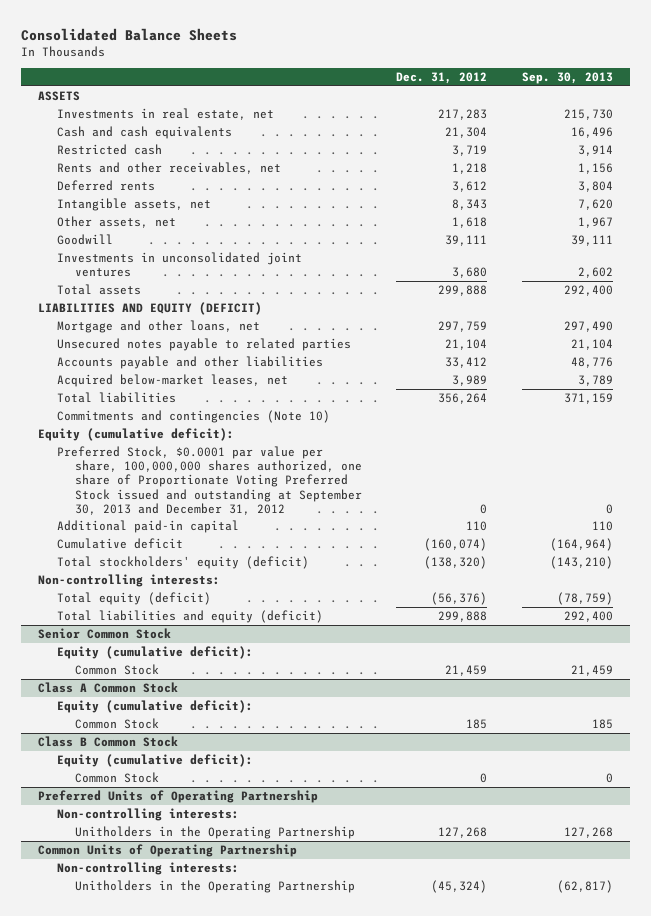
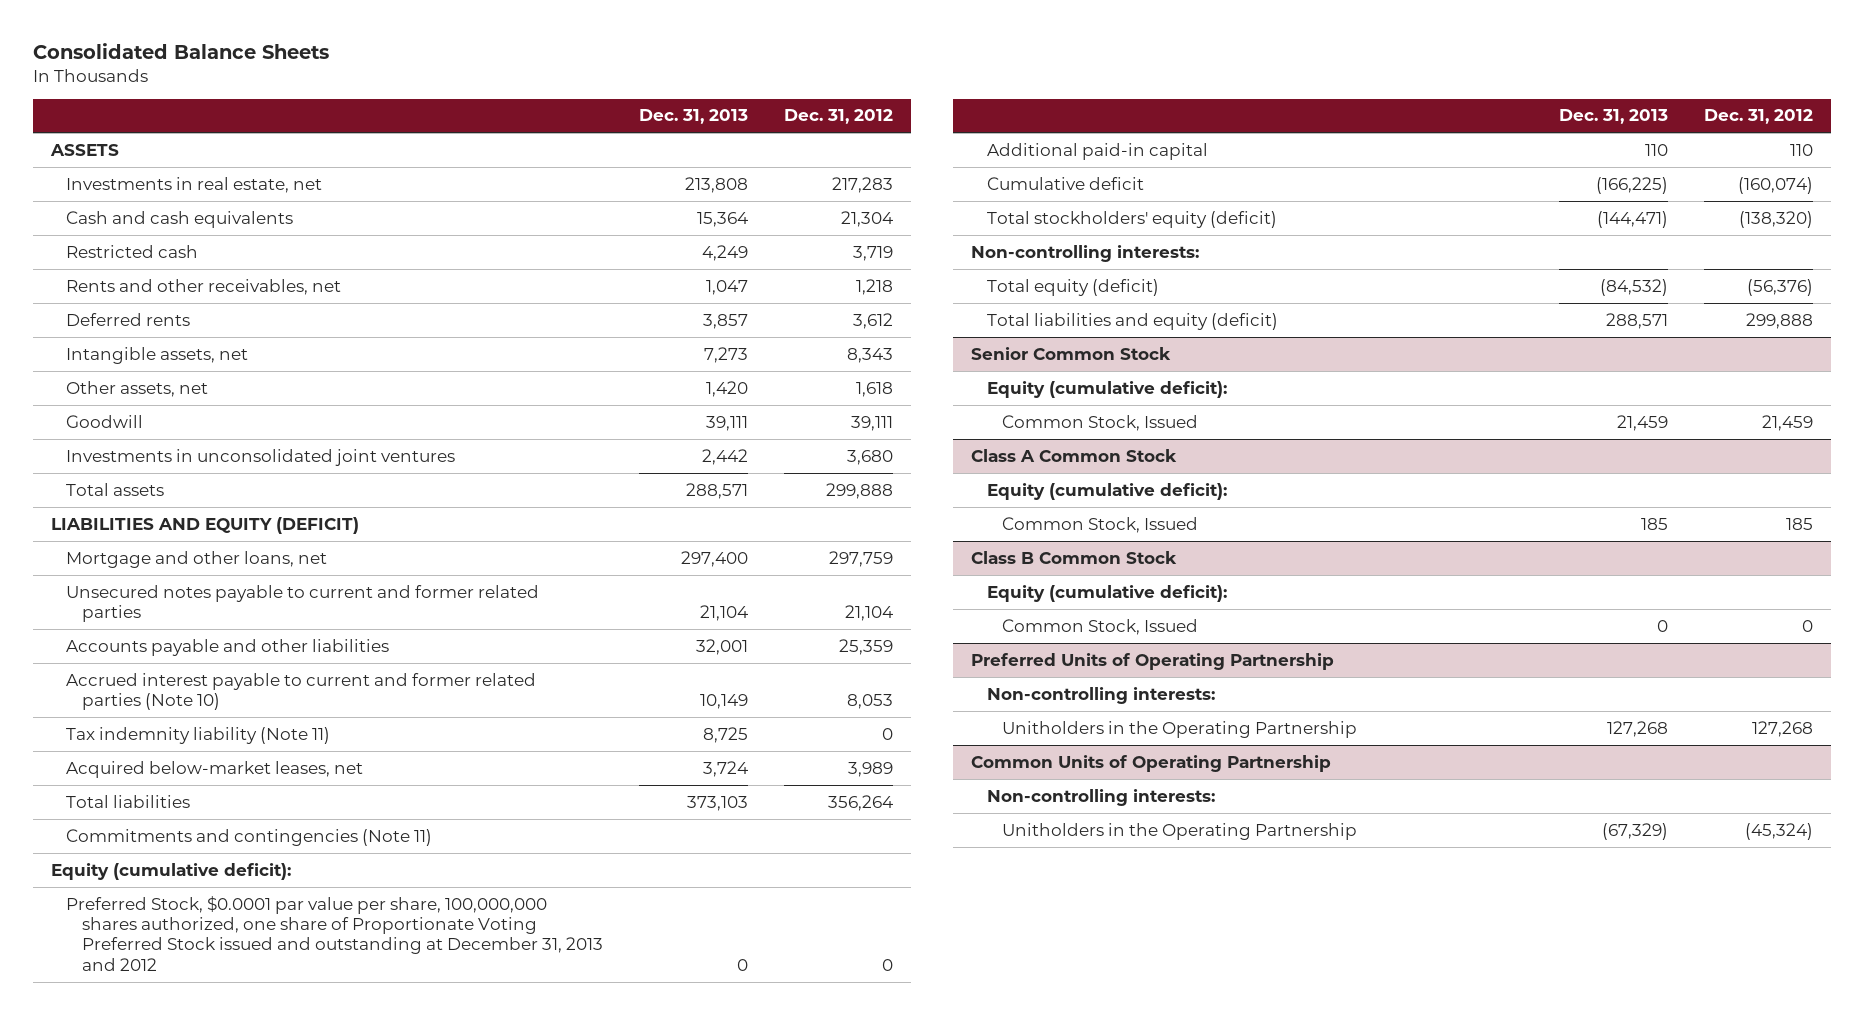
[521,72,613,85] Sep. 30, 2013 -> none
none -> [638,109,748,125] Dec. 31, 2013
[56,337,351,351] Unsecured notes payable to related parties -> [66,584,540,623] Unsecured notes payable to current and former related parties
[445,356,488,368] 33,412 -> [838,638,893,655] 25,359
none -> [66,672,537,711] Accrued interest payable to current and former related parties (Note 10)
none -> [66,726,331,744] Tax indemnity liability (Note 11)
[56,409,330,423] Commitments and contingencies (Note 10) -> [66,828,433,846] Commitments and contingencies (Note 11)
[56,445,362,515] Preferred Stock, $0.0001 par value per share, 100,000,000 shares authorized, one share of Proportionate Voting Preferred Stock issued and outstanding at September 30, 2013 and December 31, 2012 -> [66,895,603,971] Preferred Stock, $0.0001 par value per share, 100,000,000 shares authorized, one share of Proportionate Voting Preferred Stock issued and outstanding at December 31, 2013 and 2012
[74,663,159,675] Common Stock -> [1002,414,1199,431] Common Stock, Issued
[74,717,159,729] Common Stock -> [1002,516,1199,533] Common Stock, Issued
[74,771,159,783] Common Stock -> [1002,618,1199,635] Common Stock, Issued

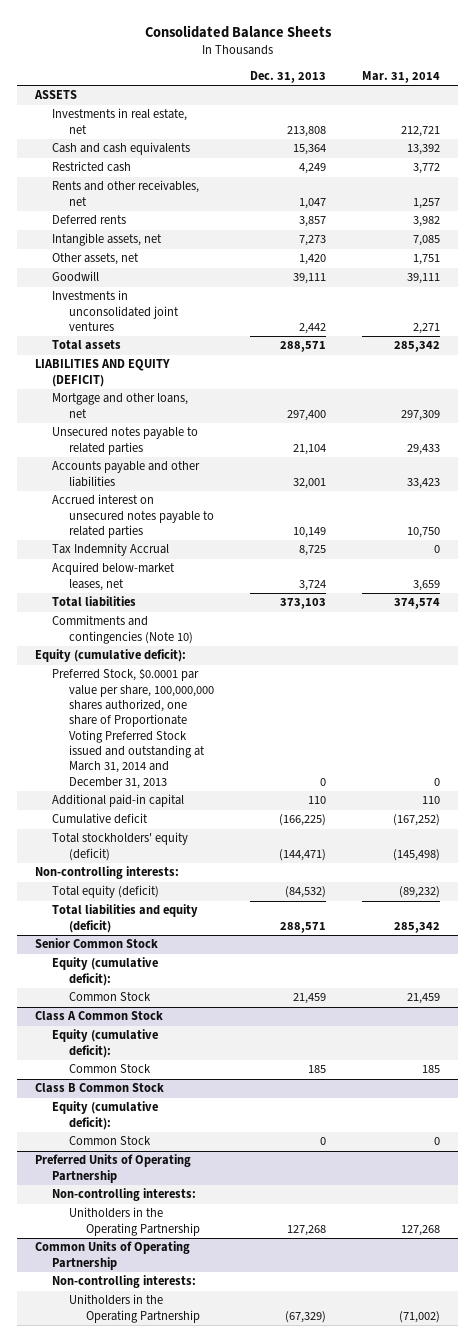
[783,109,893,125] Dec. 31, 2012 -> none
none -> [362,71,441,84] Mar. 31, 2014
[66,584,540,623] Unsecured notes payable to current and former related parties -> [51,427,198,455] Unsecured notes payable to related parties
[66,672,537,711] Accrued interest payable to current and former related parties (Note 10) -> [51,494,214,539] Accrued interest on unsecured notes payable to related parties
[66,726,331,744] Tax indemnity liability (Note 11) -> [51,543,169,557] Tax Indemnity Accrual
[66,828,433,846] Commitments and contingencies (Note 11) -> [51,615,193,644] Commitments and contingencies (Note 10)
[66,895,603,971] Preferred Stock, $0.0001 par value per share, 100,000,000 shares authorized, one share of Proportionate Voting Preferred Stock issued and outstanding at December 31, 2013 and 2012 -> [51,668,214,789] Preferred Stock, $0.0001 par value per share, 100,000,000 shares authorized, one share of Proportionate Voting Preferred Stock issued and outstanding at March 31, 2014 and December 31, 2013
[1002,414,1199,431] Common Stock, Issued -> [68,992,151,1002] Common Stock
[1002,516,1199,533] Common Stock, Issued -> [68,1064,151,1074] Common Stock
[1002,618,1199,635] Common Stock, Issued -> [68,1136,151,1146] Common Stock

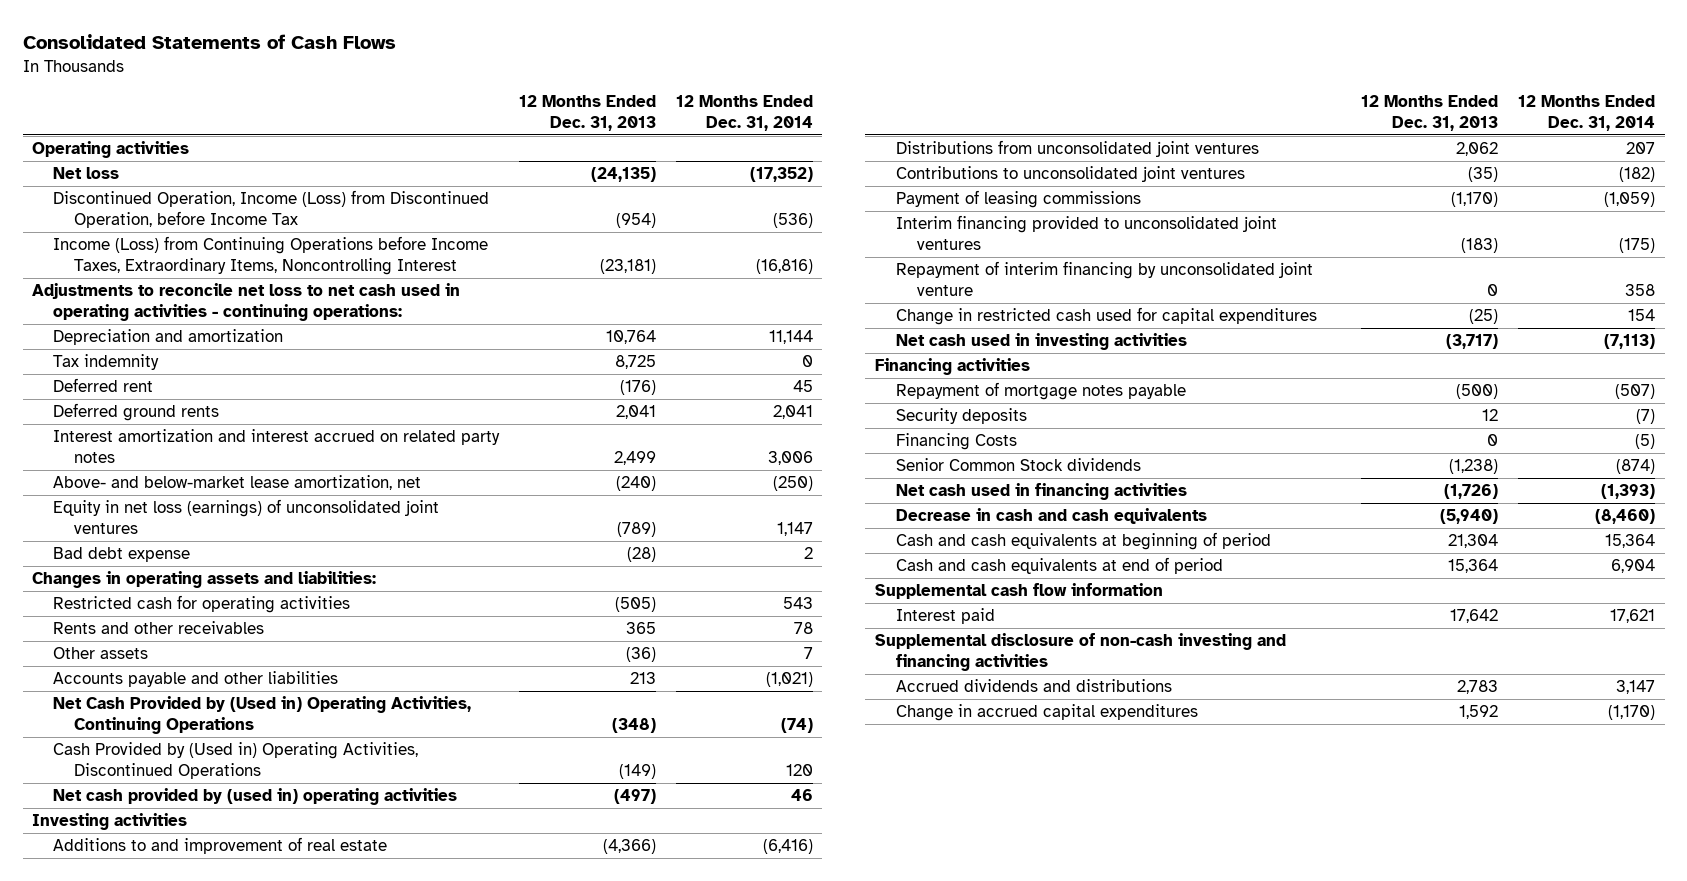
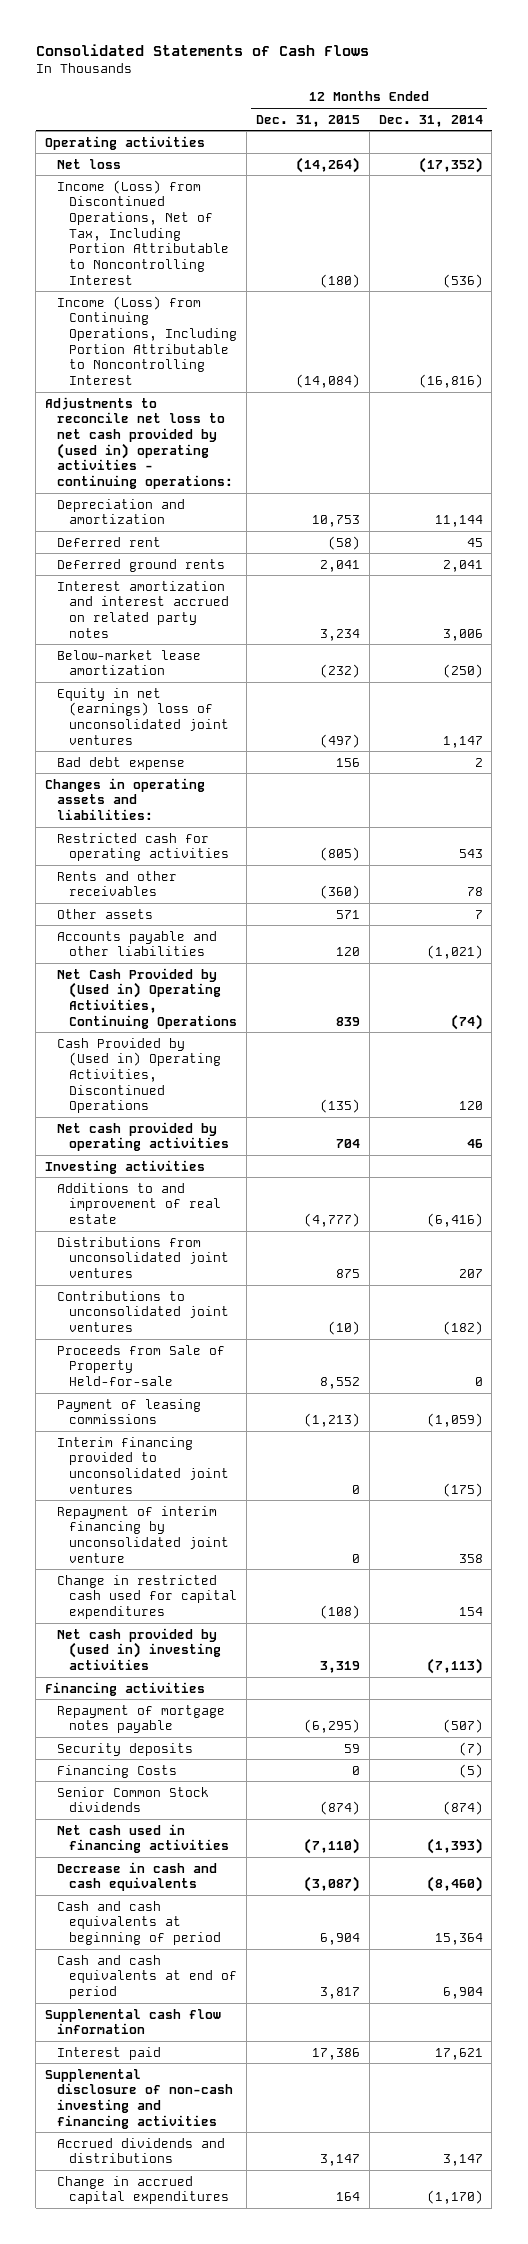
[518,95,656,132] 12 Months Ended Dec. 31, 2013 -> none
none -> [255,114,360,127] Dec. 31, 2015
[53,190,490,229] Discontinued Operation, Income (Loss) from Discontinued Operation, before Income Tax -> [57,179,230,285] Income (Loss) from Discontinued Operations, Net of Tax, Including Portion Attributable to Noncontrolling Interest
[53,236,489,276] Income (Loss) from Continuing Operations before Income Taxes, Extraordinary Items, Noncontrolling Interest -> [57,295,238,385] Income (Loss) from Continuing Operations, Including Portion Attributable to Noncontrolling Interest
[32,283,461,322] Adjustments to reconcile net loss to net cash used in operating activities - continuing operations: -> [45,396,234,489] Adjustments to reconcile net loss to net cash provided by (used in) operating activities - continuing operations:
[53,354,160,371] Tax indemnity -> none
[53,475,422,491] Above- and below-market lease amortization, net -> [57,649,202,676] Below-market lease amortization
[53,499,440,535] Equity in net loss (earnings) of unconsolidated joint ventures -> [57,687,230,745] Equity in net (earnings) loss of unconsolidated joint ventures
[53,788,458,806] Net cash provided by (used in) operating activities -> [57,1121,230,1152] Net cash provided by operating activities
none -> [57,1344,226,1386] Proceeds from Sale of Property Held-for-sale
[895,333,1187,351] Net cash used in investing activities -> [57,1627,222,1670] Net cash provided by (used in) investing activities

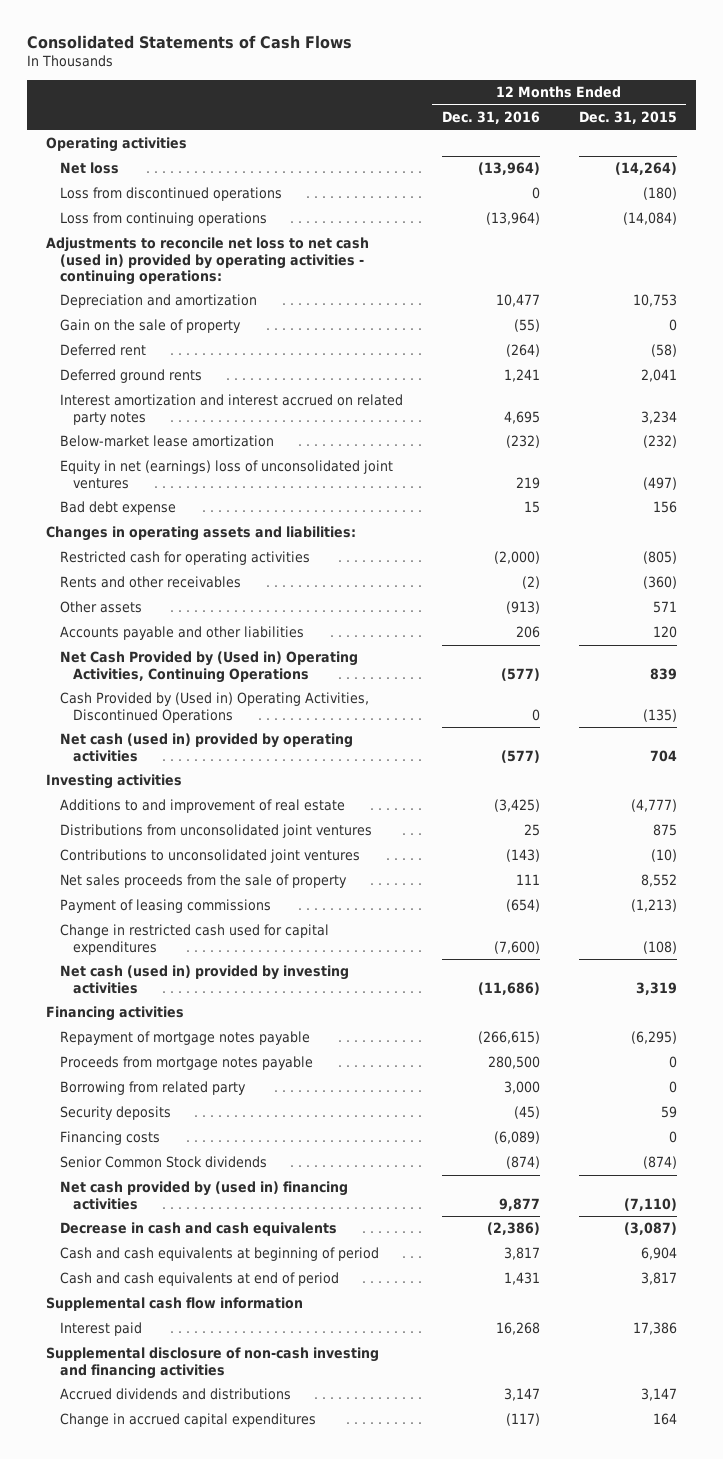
[378,114,483,127] Dec. 31, 2014 -> none
none -> [441,110,540,124] Dec. 31, 2016
[57,179,230,285] Income (Loss) from Discontinued Operations, Net of Tax, Including Portion Attributable to Noncontrolling Interest -> [59,187,282,202] Loss from discontinued operations
[57,295,238,385] Income (Loss) from Continuing Operations, Including Portion Attributable to Noncontrolling Interest -> [59,212,267,227] Loss from continuing operations
[45,396,234,489] Adjustments to reconcile net loss to net cash provided by (used in) operating activities - continuing operations: -> [46,237,370,285] Adjustments to reconcile net loss to net cash (used in) provided by operating activities - continuing operations:
none -> [59,319,241,334] Gain on the sale of property
[57,1121,230,1152] Net cash provided by operating activities -> [59,733,353,762] Net cash (used in) provided by operating activities
[57,1344,226,1386] Proceeds from Sale of Property Held-for-sale -> [59,874,347,889] Net sales proceeds from the sale of property
[57,1436,230,1494] Interim financing provided to unconsolidated joint ventures -> none
[57,1505,230,1563] Repayment of interim financing by unconsolidated joint venture -> none
[57,1627,222,1670] Net cash provided by (used in) investing activities -> [59,965,349,994] Net cash (used in) provided by investing activities
none -> [59,1056,313,1071] Proceeds from mortgage notes payable
none -> [59,1081,246,1096] Borrowing from related party
[57,1764,178,1778] Financing Costs -> [59,1131,160,1146] Financing costs
[57,1823,230,1854] Net cash used in financing activities -> [59,1181,348,1210] Net cash provided by (used in) financing activities

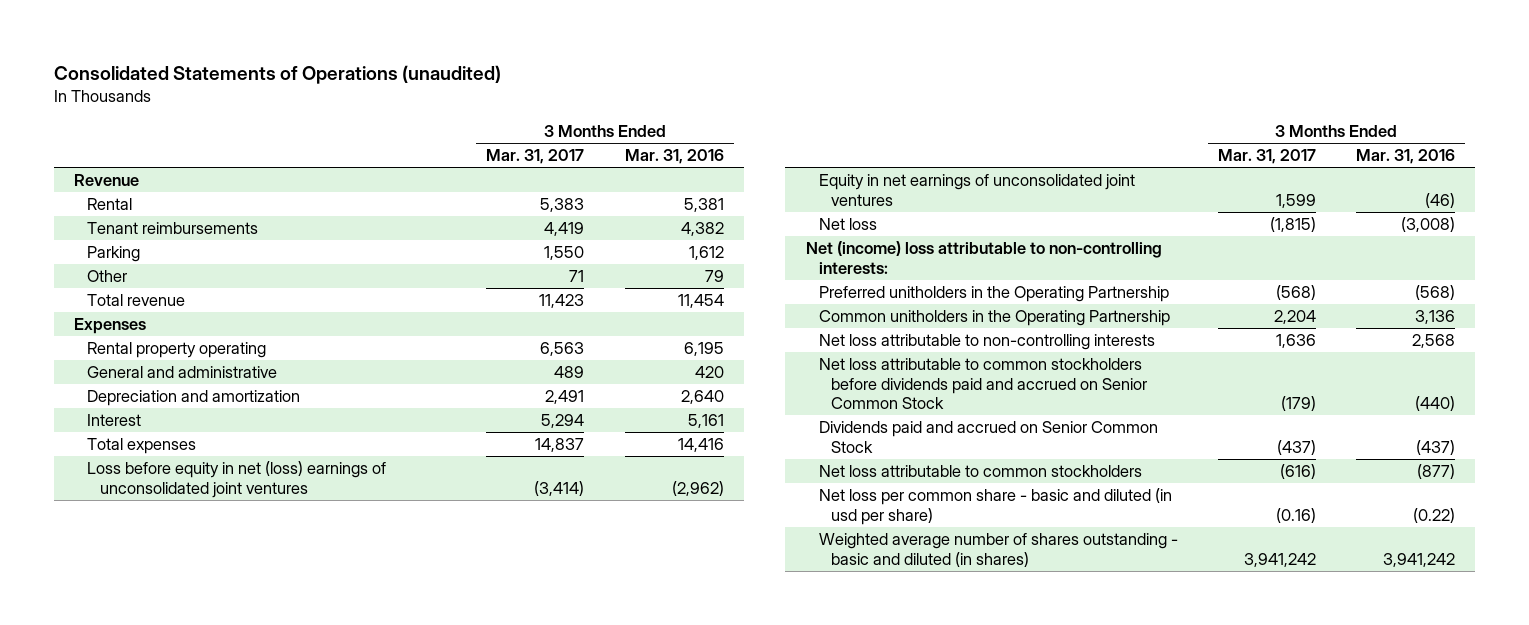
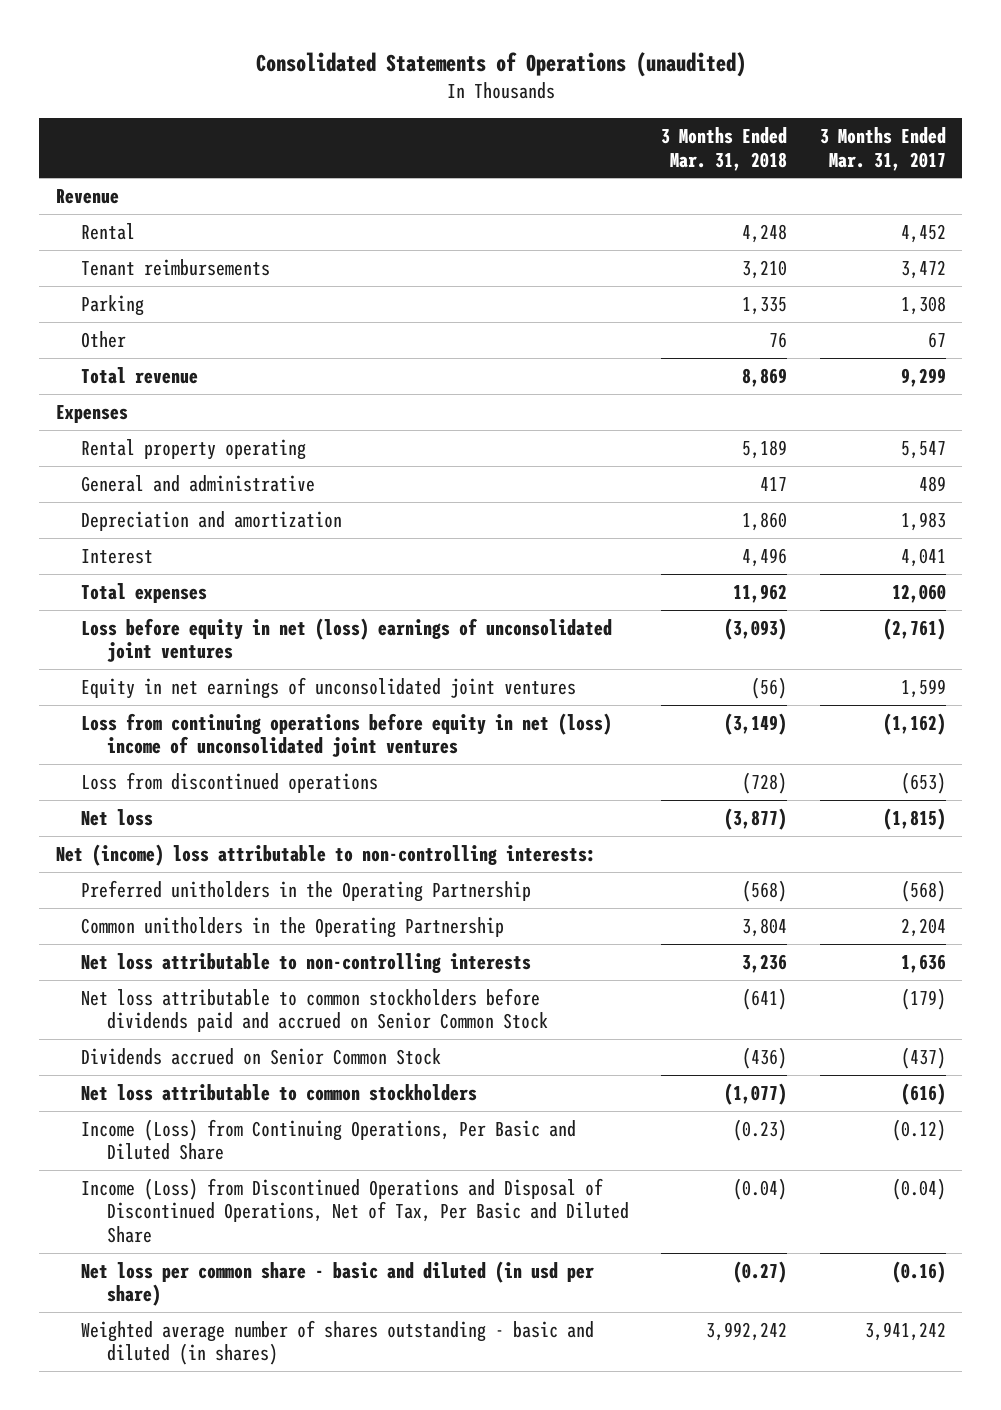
[624,149,724,165] Mar. 31, 2016 -> none
none -> [661,126,788,171] 3 Months Ended Mar. 31, 2018
[540,198,585,213] 5,383 -> [900,223,946,243] 4,452
[544,222,585,237] 4,419 -> [900,259,946,279] 3,472
[544,246,585,261] 1,550 -> [900,295,946,315] 1,308
[569,270,585,283] 71 -> [927,331,946,348] 67
[539,294,585,309] 11,423 -> [900,367,946,387] 9,299
[540,342,585,357] 6,563 -> [900,440,946,459] 5,547
[545,390,585,405] 2,491 -> [900,511,946,531] 1,983
[541,414,585,429] 5,294 -> [900,547,946,567] 4,041
[535,438,585,453] 14,837 -> [891,583,946,603] 12,060
[534,480,585,496] (3,414) -> [882,617,946,640] (2,761)
none -> [81,712,613,758] Loss from continuing operations before equity in net (loss) income of unconsolidated joint ventures
none -> [81,771,379,793] Loss from discontinued operations
[818,421,1158,453] Dividends paid and accrued on Senior Common Stock -> [81,1047,442,1065] Dividends accrued on Senior Common Stock
none -> [81,1118,577,1161] Income (Loss) from Continuing Operations, Per Basic and Diluted Share
none -> [81,1177,630,1244] Income (Loss) from Discontinued Operations and Disposal of Discontinued Operations, Net of Tax, Per Basic and Diluted Share

